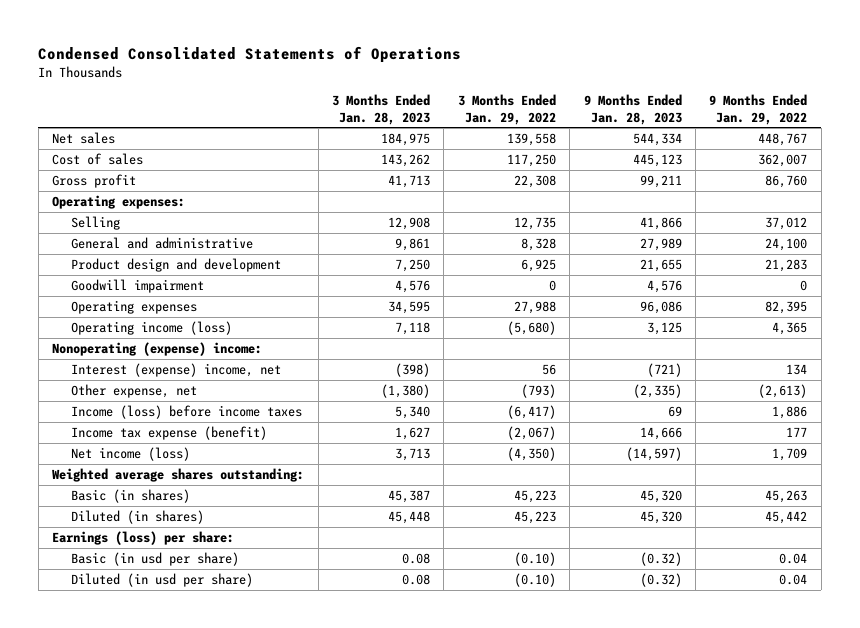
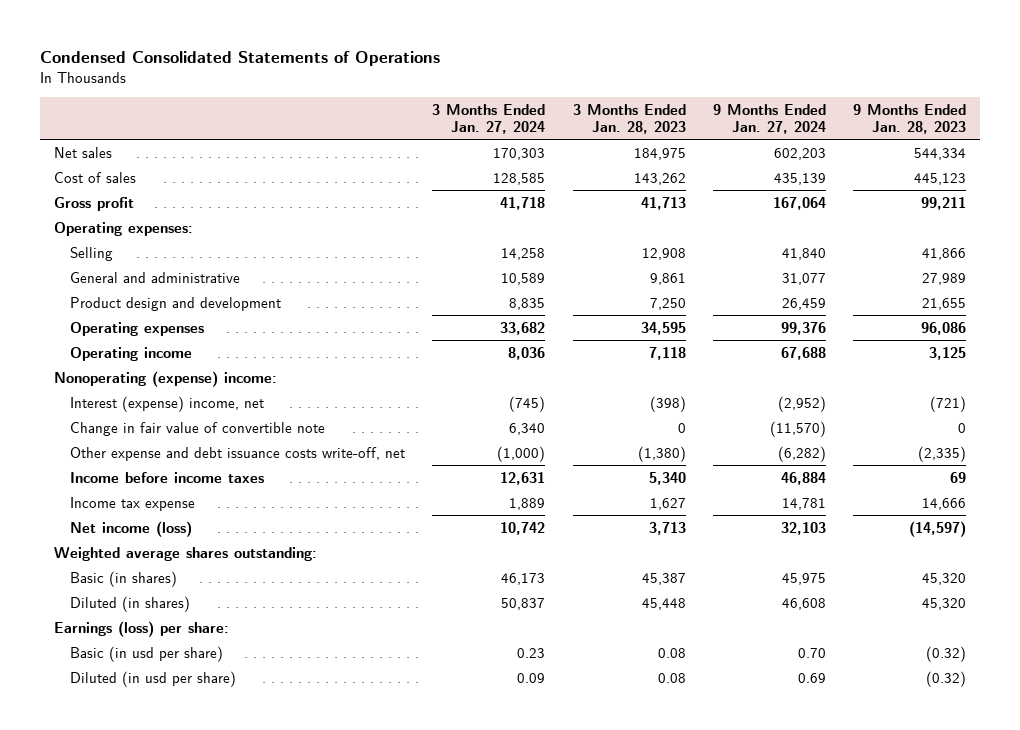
[457,93,556,125] 3 Months Ended Jan. 29, 2022 -> none
[709,93,808,125] 9 Months Ended Jan. 29, 2022 -> none
none -> [432,103,546,135] 3 Months Ended Jan. 27, 2024
none -> [712,103,826,135] 9 Months Ended Jan. 27, 2024
[71,278,205,293] Goodwill impairment -> none
[71,320,233,335] Operating income (loss) -> [70,346,193,361] Operating income
none -> [70,421,326,436] Change in fair value of convertible note
[71,383,198,398] Other expense, net -> [70,446,406,461] Other expense and debt issuance costs write-off, net
[71,404,303,419] Income (loss) before income taxes -> [70,471,265,483] Income before income taxes
[71,425,268,440] Income tax expense (benefit) -> [70,496,196,511] Income tax expense

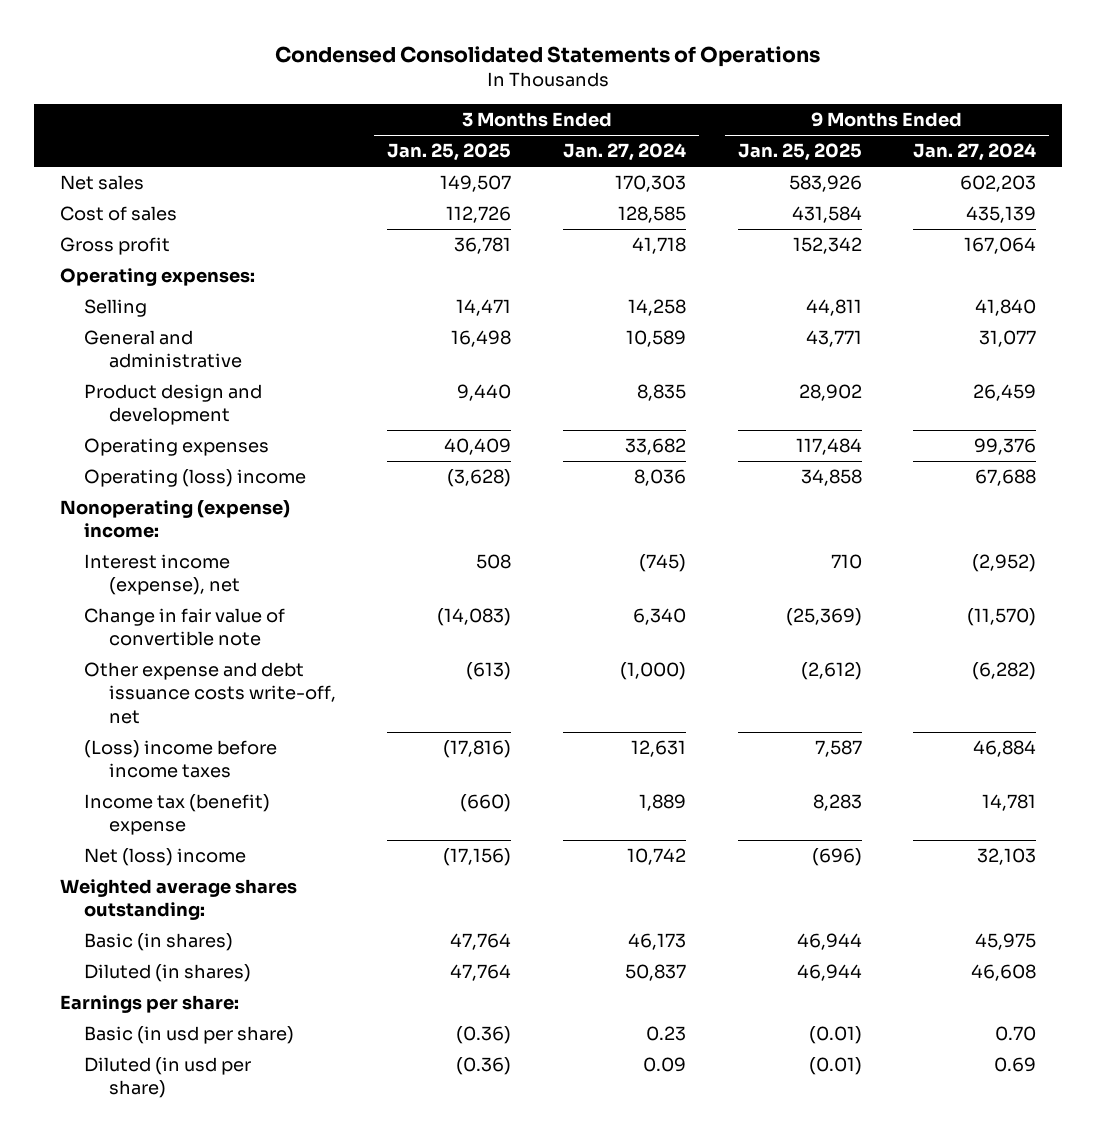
[572,103,686,135] 3 Months Ended Jan. 28, 2023 -> none
[853,103,967,135] 9 Months Ended Jan. 28, 2023 -> none
none -> [387,143,512,162] Jan. 25, 2025
none -> [737,143,862,162] Jan. 25, 2025
[70,346,193,361] Operating income -> [84,469,307,488] Operating (loss) income
[70,395,265,412] Interest (expense) income, net -> [84,554,240,596] Interest income (expense), net
[70,471,265,483] Income before income taxes -> [84,740,278,779] (Loss) income before income taxes
[70,496,196,511] Income tax expense -> [84,794,271,836] Income tax (benefit) expense
[70,520,193,537] Net income (loss) -> [84,848,247,867] Net (loss) income
[53,620,229,637] Earnings (loss) per share: -> [59,995,239,1014] Earnings per share:

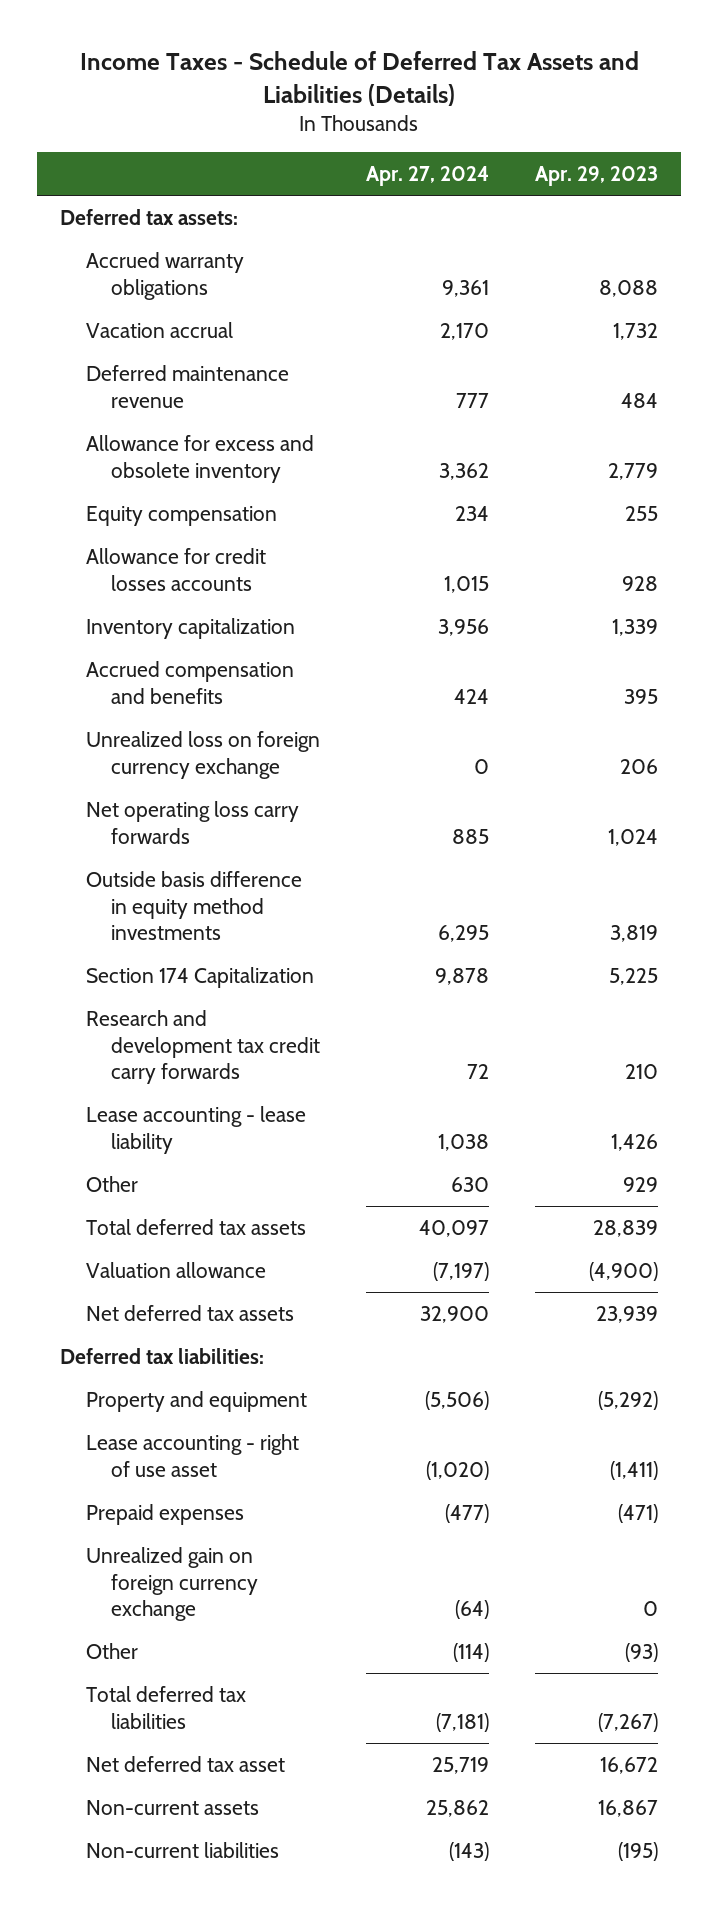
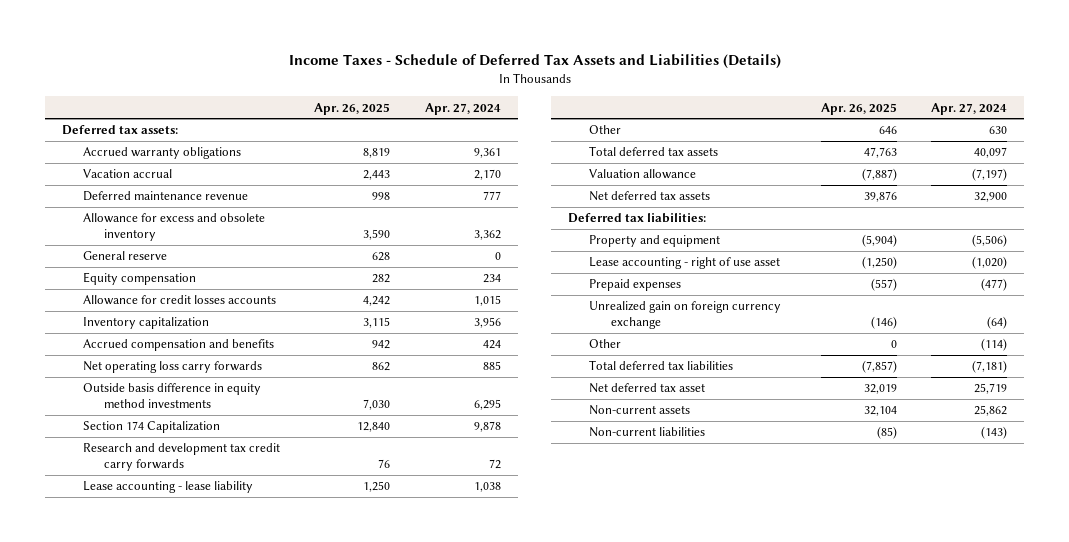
[535,166,659,187] Apr. 29, 2023 -> none
none -> [314,102,391,115] Apr. 26, 2025
none -> [83,251,168,261] General reserve
[85,730,320,779] Unrealized loss on foreign currency exchange -> none

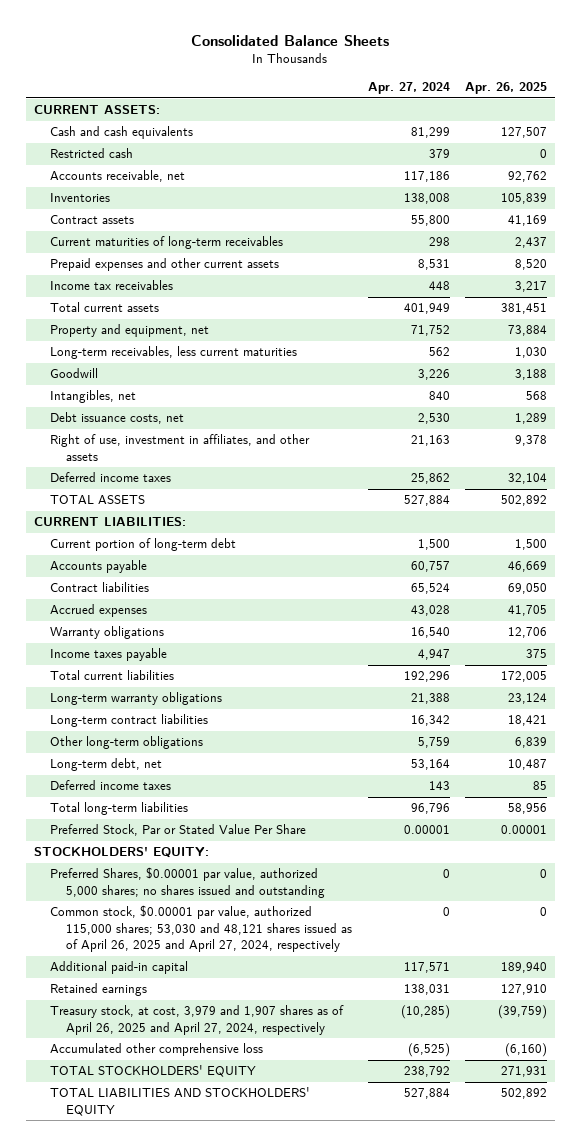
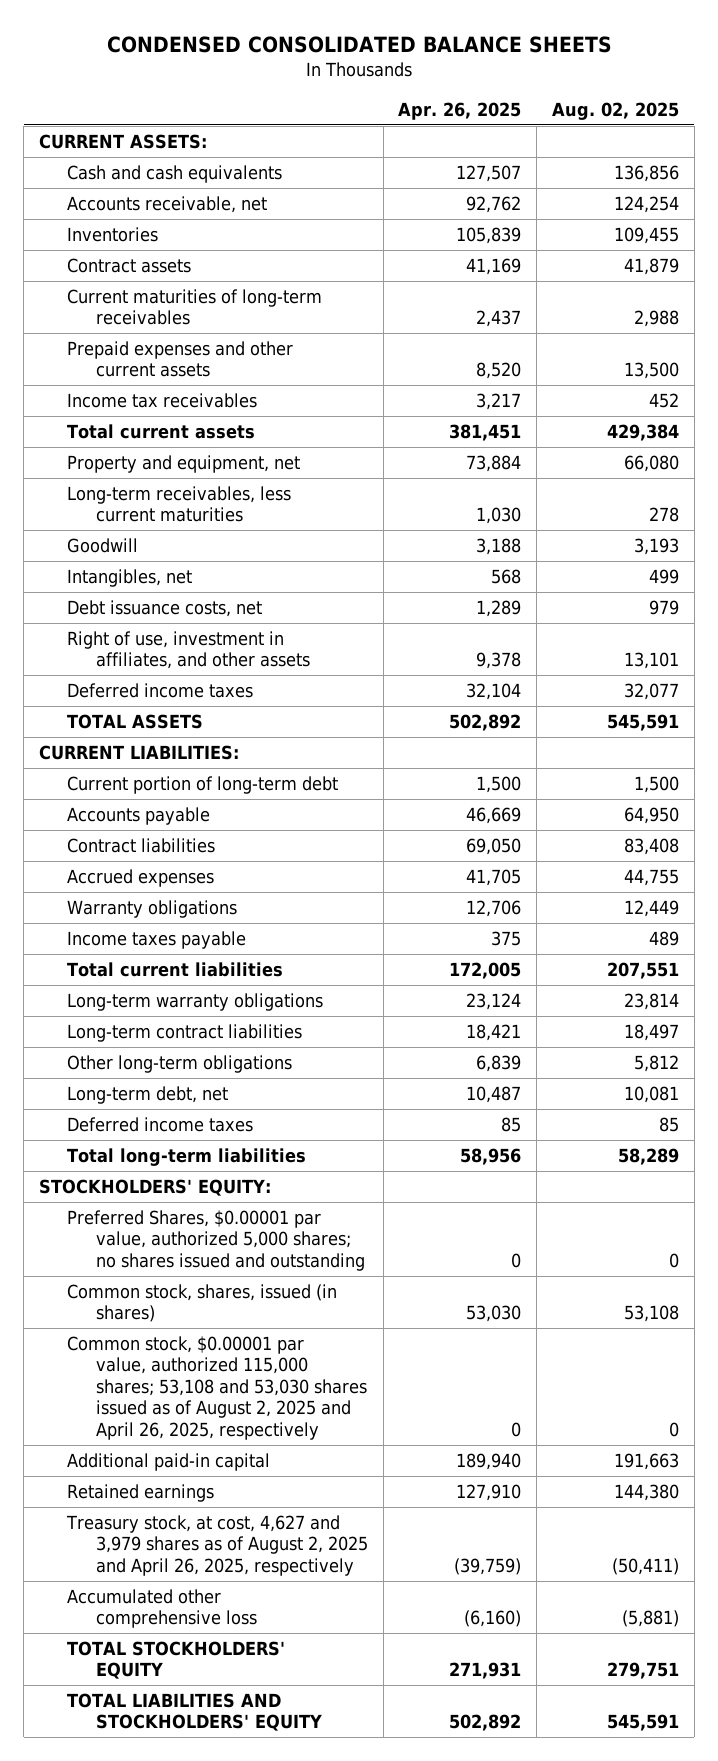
[191,34,390,46] Consolidated Balance Sheets -> [106,35,612,53] CONDENSED CONSOLIDATED BALANCE SHEETS
[367,82,450,95] Apr. 27, 2024 -> none
none -> [551,101,679,120] Aug. 02, 2025
[49,148,133,159] Restricted cash -> none
[49,824,306,837] Preferred Stock, Par or Stated Value Per Share -> none
none -> [67,1284,338,1323] Common stock, shares, issued (in shares)
[49,905,353,953] Common stock, $0.00001 par value, authorized 115,000 shares; 53,030 and 48,121 shares issued as of April 26, 2025 and April 27, 2024, respectively -> [67,1336,367,1440] Common stock, $0.00001 par value, authorized 115,000 shares; 53,108 and 53,030 shares issued as of August 2, 2025 and April 26, 2025, respectively
[49,1005,344,1035] Treasury stock, at cost, 3,979 and 1,907 shares as of April 26, 2025 and April 27, 2024, respectively -> [66,1515,368,1576] Treasury stock, at cost, 4,627 and 3,979 shares as of August 2, 2025 and April 26, 2025, respectively

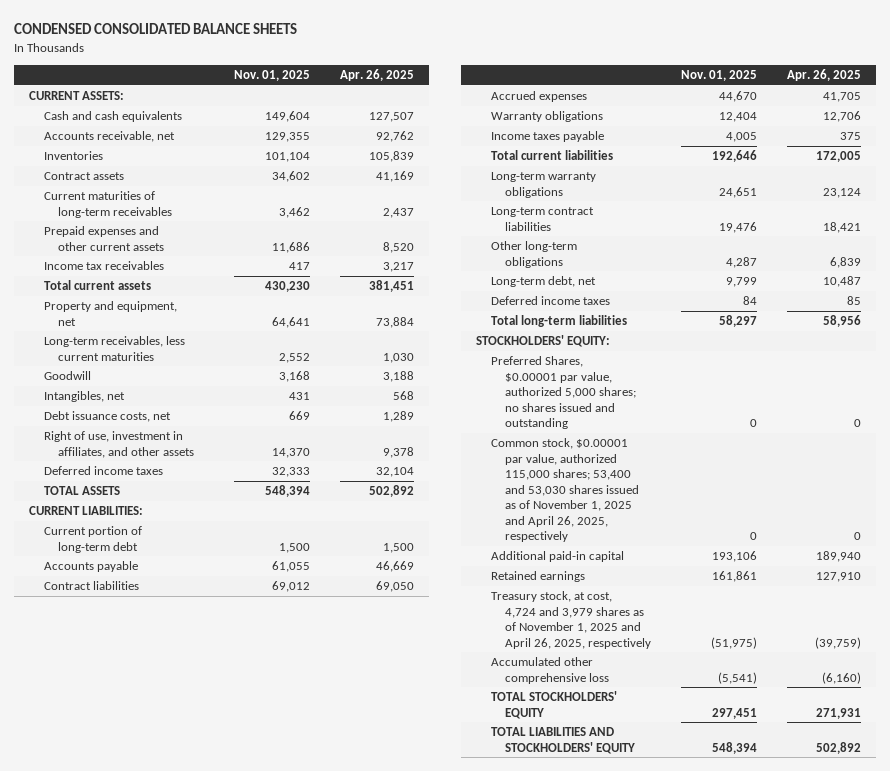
[551,101,679,120] Aug. 02, 2025 -> none
none -> [233,70,310,82] Nov. 01, 2025
[67,1284,338,1323] Common stock, shares, issued (in shares) -> none
[67,1336,367,1440] Common stock, $0.00001 par value, authorized 115,000 shares; 53,108 and 53,030 shares issued as of August 2, 2025 and April 26, 2025, respectively -> [490,438,639,543] Common stock, $0.00001 par value, authorized 115,000 shares; 53,400 and 53,030 shares issued as of November 1, 2025 and April 26, 2025, respectively
[66,1515,368,1576] Treasury stock, at cost, 4,627 and 3,979 shares as of August 2, 2025 and April 26, 2025, respectively -> [490,591,651,649] Treasury stock, at cost, 4,724 and 3,979 shares as of November 1, 2025 and April 26, 2025, respectively

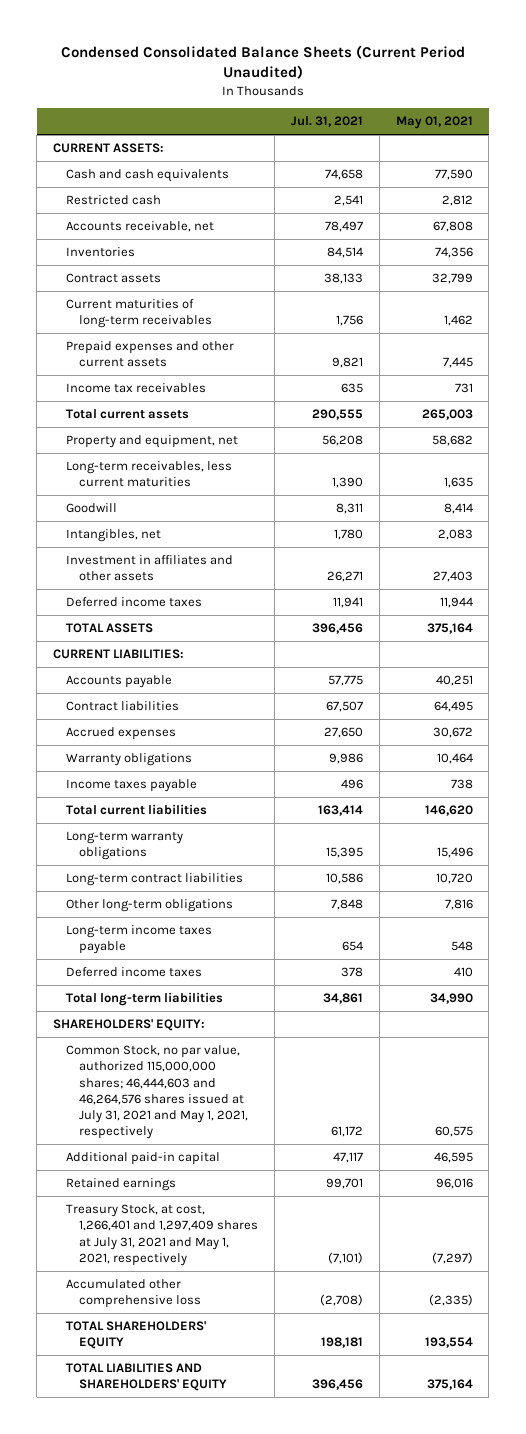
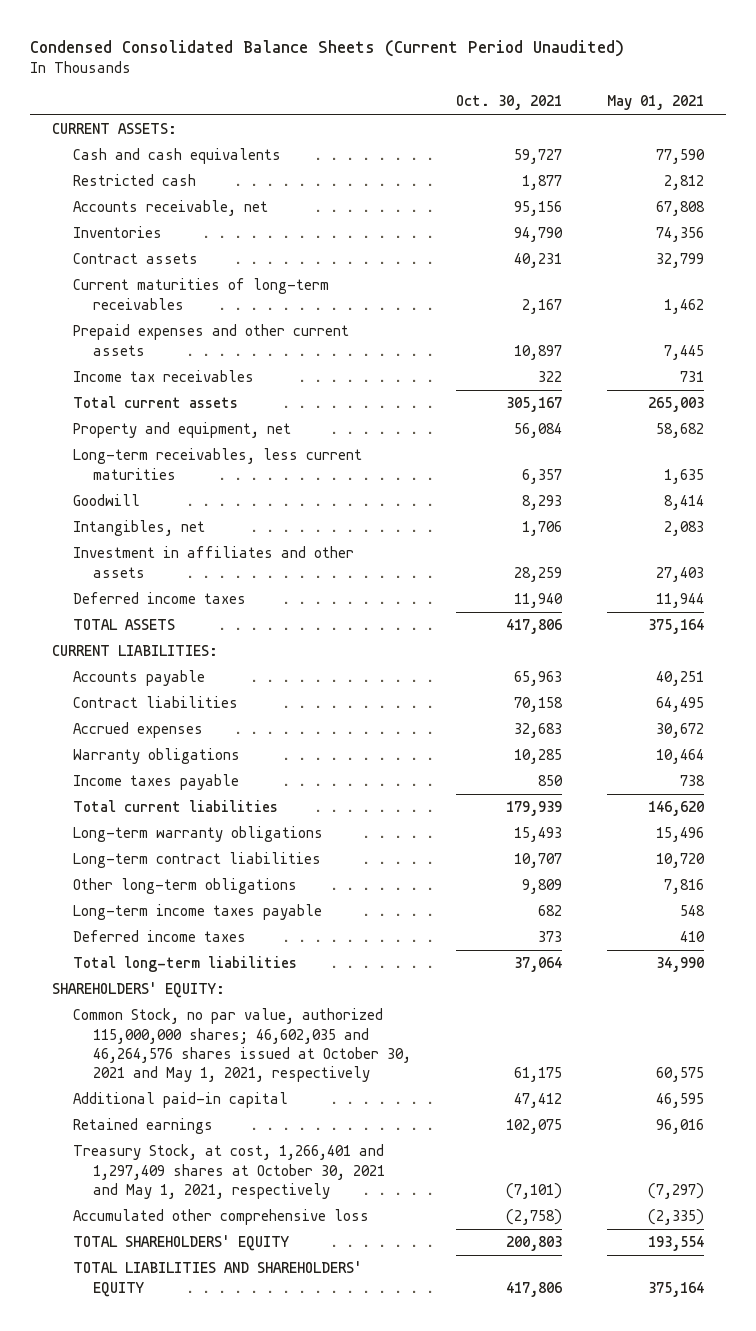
[290,116,363,128] Jul. 31, 2021 -> none
none -> [455,95,562,111] Oct. 30, 2021
[66,1045,249,1140] Common Stock, no par value, authorized 115,000,000 shares; 46,444,603 and 46,264,576 shares issued at July 31, 2021 and May 1, 2021, respectively -> [72,1008,412,1082] Common Stock, no par value, authorized 115,000,000 shares; 46,602,035 and 46,264,576 shares issued at October 30, 2021 and May 1, 2021, respectively
[66,1204,259,1266] Treasury Stock, at cost, 1,266,401 and 1,297,409 shares at July 31, 2021 and May 1, 2021, respectively -> [72,1144,386,1199] Treasury Stock, at cost, 1,266,401 and 1,297,409 shares at October 30, 2021 and May 1, 2021, respectively

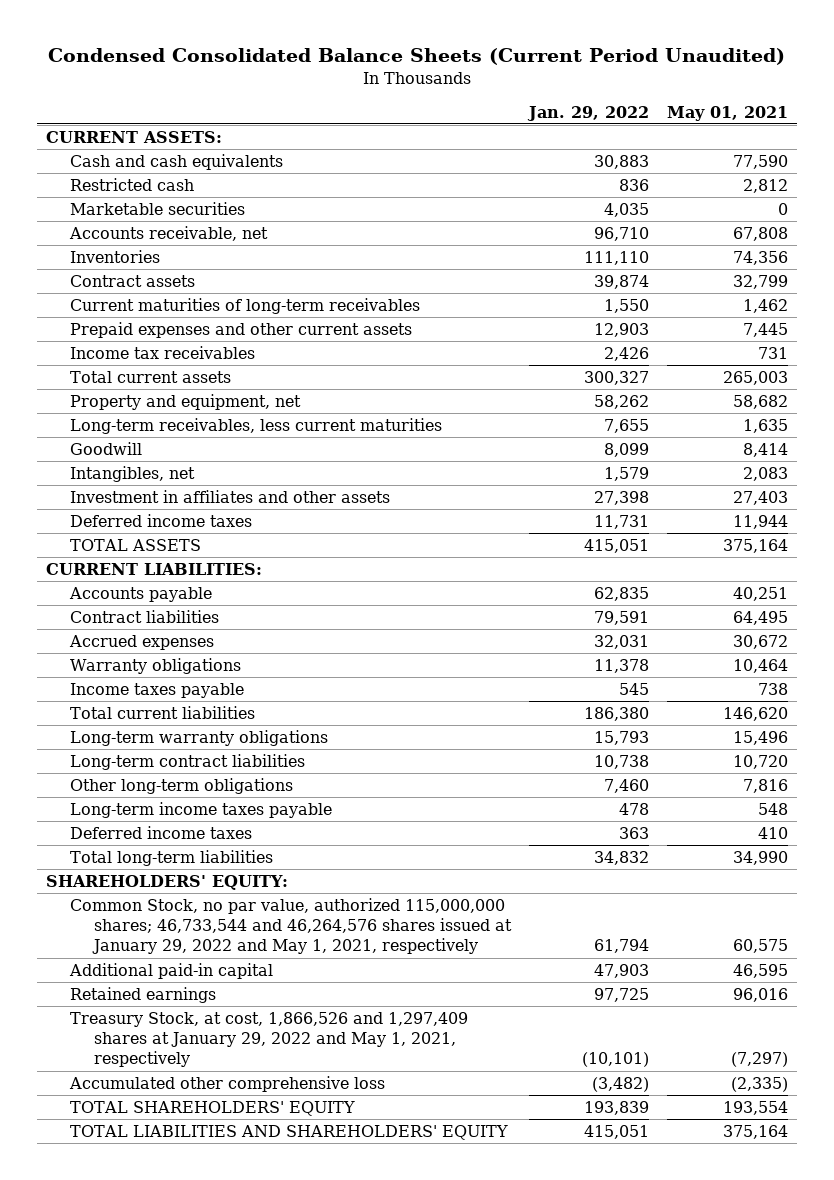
[455,95,562,111] Oct. 30, 2021 -> none
none -> [527,105,650,121] Jan. 29, 2022
none -> [70,201,246,215] Marketable securities
[72,1008,412,1082] Common Stock, no par value, authorized 115,000,000 shares; 46,602,035 and 46,264,576 shares issued at October 30, 2021 and May 1, 2021, respectively -> [70,897,513,955] Common Stock, no par value, authorized 115,000,000 shares; 46,733,544 and 46,264,576 shares issued at January 29, 2022 and May 1, 2021, respectively
[72,1144,386,1199] Treasury Stock, at cost, 1,266,401 and 1,297,409 shares at October 30, 2021 and May 1, 2021, respectively -> [70,1011,469,1068] Treasury Stock, at cost, 1,866,526 and 1,297,409 shares at January 29, 2022 and May 1, 2021, respectively

